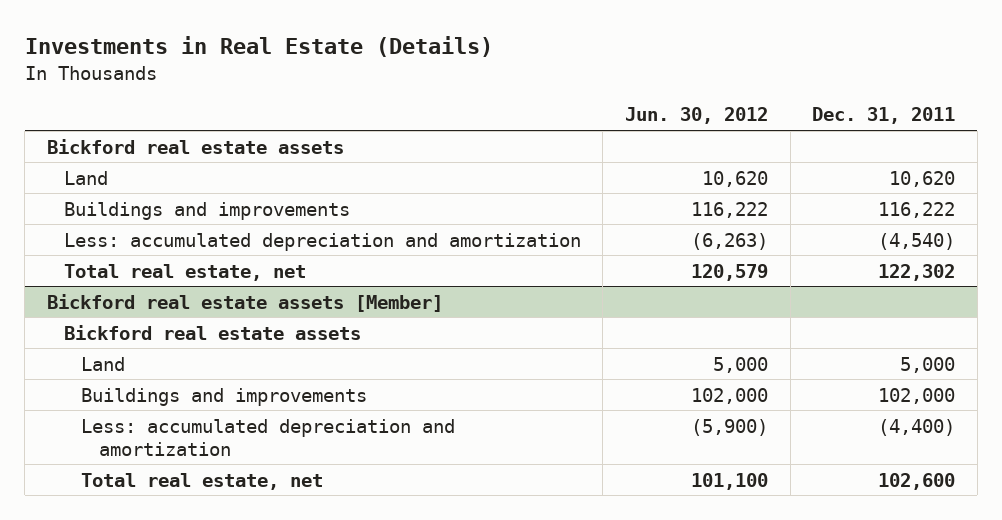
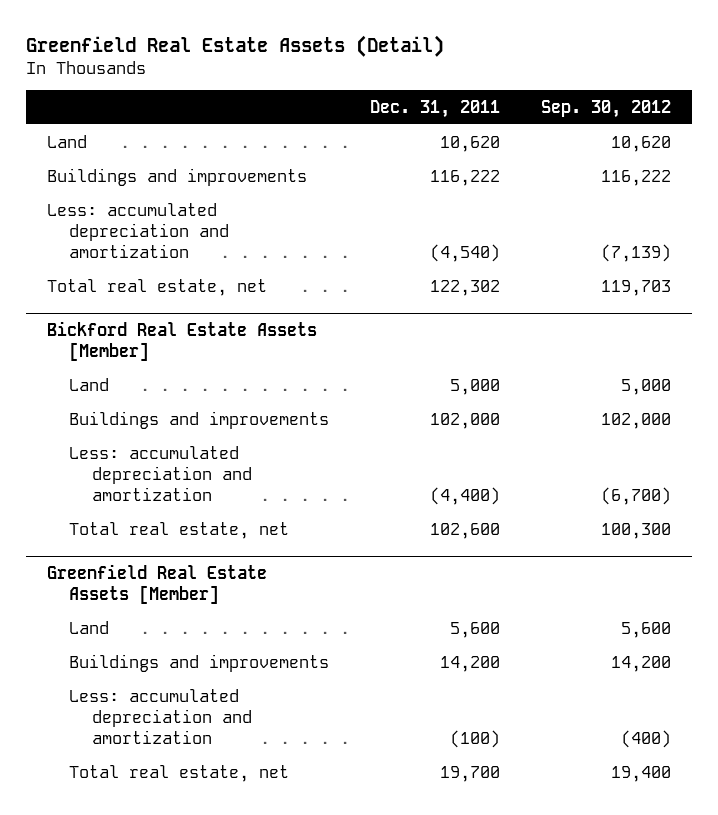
[24,36,493,58] Investments in Real Estate (Details) -> [26,34,445,57] Greenfield Real Estate Assets (Detail)
[624,107,768,125] Jun. 30, 2012 -> none
none -> [541,99,672,118] Sep. 30, 2012
[46,138,344,154] Bickford real estate assets -> none
[63,324,361,340] Bickford real estate assets -> none
[46,293,443,312] Bickford real estate assets [Member] -> [46,321,317,362] Bickford Real Estate Assets [Member]
none -> [46,564,267,605] Greenfield Real Estate Assets [Member]
none -> [69,620,110,634] Land
none -> [69,653,330,672] Buildings and improvements
none -> [69,688,252,744] Less: accumulated depreciation and amortization
none -> [69,764,290,782] Total real estate, net

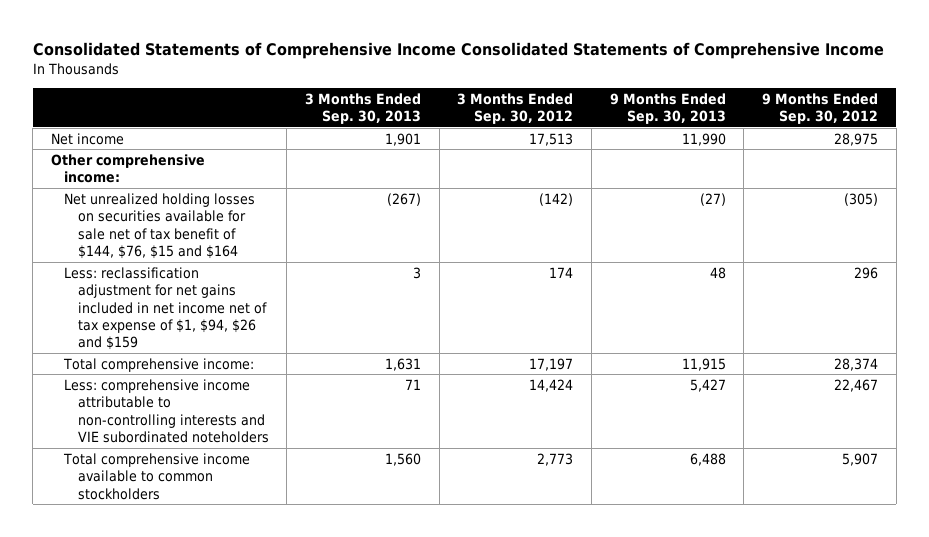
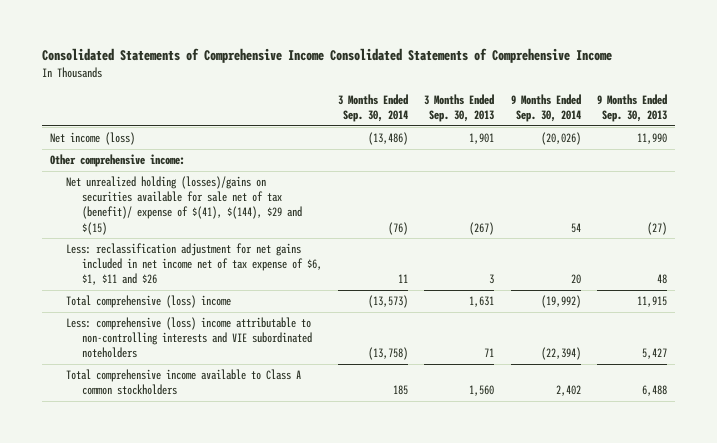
[457,92,574,124] 3 Months Ended Sep. 30, 2012 -> none
[762,92,879,124] 9 Months Ended Sep. 30, 2012 -> none
none -> [337,93,408,122] 3 Months Ended Sep. 30, 2014
none -> [510,93,581,122] 9 Months Ended Sep. 30, 2014
[50,132,124,145] Net income -> [49,132,135,146] Net income (loss)
[64,192,256,259] Net unrealized holding losses on securities available for sale net of tax benefit of $144, $76, $15 and $164 -> [65,176,302,235] Net unrealized holding (losses)/gains on securities available for sale net of tax (benefit)/ expense of $(41), $(144), $29 and $(15)
[64,266,267,351] Less: reclassification adjustment for net gains included in net income net of tax expense of $1, $94, $26 and $159 -> [65,243,322,286] Less: reclassification adjustment for net gains included in net income net of tax expense of $6, $1, $11 and $26
[63,357,255,372] Total comprehensive income: -> [65,295,231,309] Total comprehensive (loss) income
[64,378,269,443] Less: comprehensive income attributable to non-controlling interests and VIE subordinated noteholders -> [65,317,312,359] Less: comprehensive (loss) income attributable to non-controlling interests and VIE subordinated noteholders
[63,452,251,500] Total comprehensive income available to common stockholders -> [65,369,301,396] Total comprehensive income available to Class A common stockholders

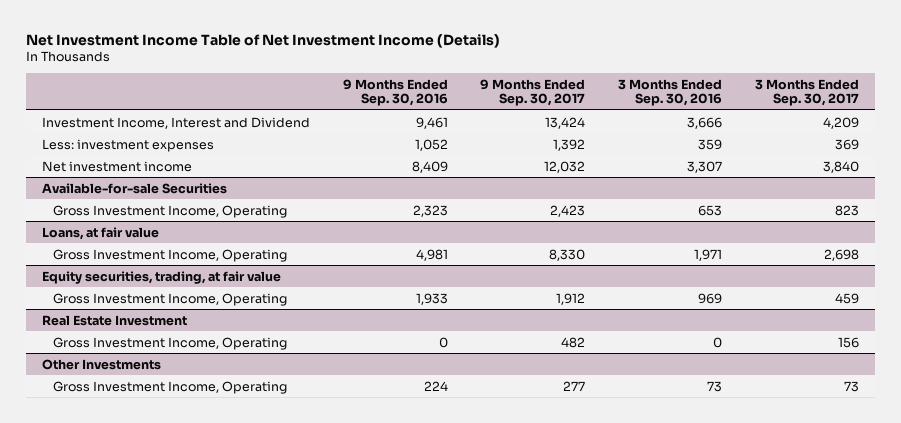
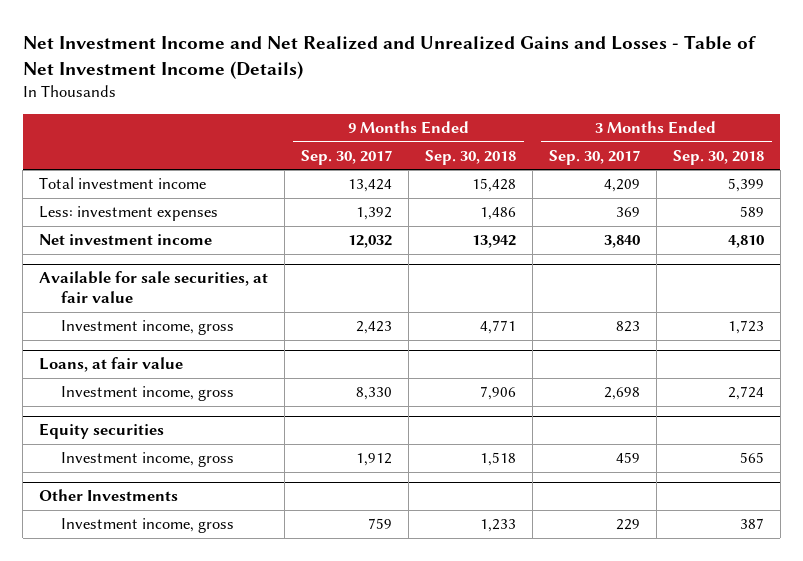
[25,33,500,48] Net Investment Income Table of Net Investment Income (Details) -> [22,34,756,79] Net Investment Income and Net Realized and Unrealized Gains and Losses - Table of Net Investment Income (Details)
[342,78,448,107] 9 Months Ended Sep. 30, 2016 -> none
[617,78,722,107] 3 Months Ended Sep. 30, 2016 -> none
none -> [425,149,517,165] Sep. 30, 2018
none -> [672,149,764,165] Sep. 30, 2018
[41,116,310,129] Investment Income, Interest and Dividend -> [39,177,207,190] Total investment income
[41,182,227,194] Available-for-sale Securities -> [39,271,269,304] Available for sale securities, at fair value
[53,204,288,218] Gross Investment Income, Operating -> [60,320,234,336] Investment income, gross
[41,270,281,284] Equity securities, trading, at fair value -> none
[41,314,187,326] Real Estate Investment -> none
[53,336,288,350] Gross Investment Income, Operating -> none
[53,248,288,262] Gross Investment Income, Operating -> [60,386,234,402] Investment income, gross
none -> [39,423,165,440] Equity securities
[53,292,288,306] Gross Investment Income, Operating -> [60,452,234,468] Investment income, gross
[53,380,288,394] Gross Investment Income, Operating -> [60,518,234,534] Investment income, gross
[563,380,586,391] 277 -> [368,518,393,530] 759
[843,380,859,392] 73 -> [616,519,641,531] 229

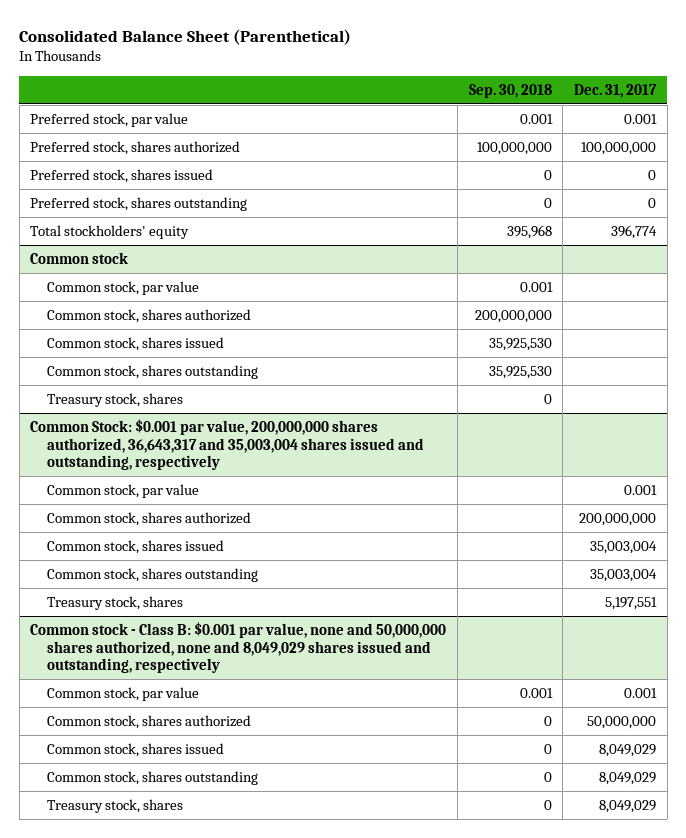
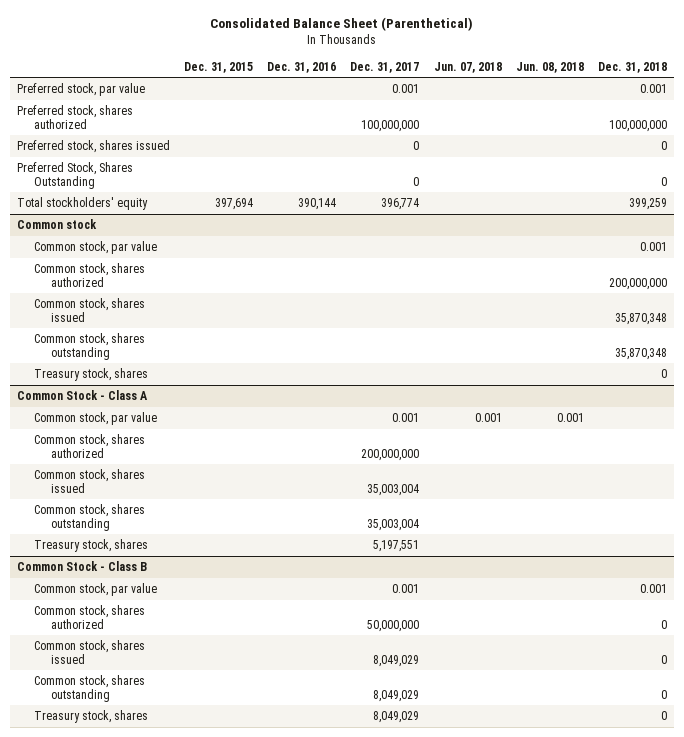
[468,83,552,98] Sep. 30, 2018 -> none
none -> [183,61,253,73] Dec. 31, 2015
none -> [267,61,337,73] Dec. 31, 2016
none -> [433,61,502,73] Jun. 07, 2018
none -> [515,61,584,73] Jun. 08, 2018
none -> [597,61,667,73] Dec. 31, 2018
[30,196,248,211] Preferred stock, shares outstanding -> [16,161,133,189] Preferred Stock, Shares Outstanding
[30,418,424,471] Common Stock: $0.001 par value, 200,000,000 shares authorized, 36,643,317 and 35,003,004 shares issued and outstanding, respectively -> [16,389,148,400] Common Stock - Class A
[30,621,447,674] Common stock - Class B: $0.001 par value, none and 50,000,000 shares authorized, none and 8,049,029 shares issued and outstanding, respectively -> [16,560,147,571] Common Stock - Class B

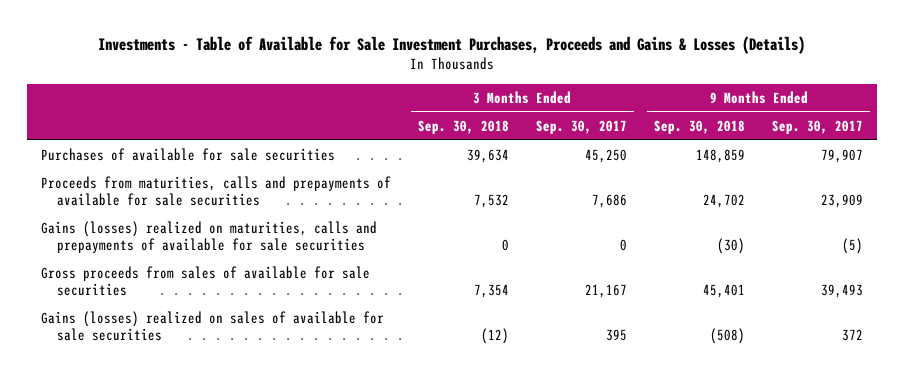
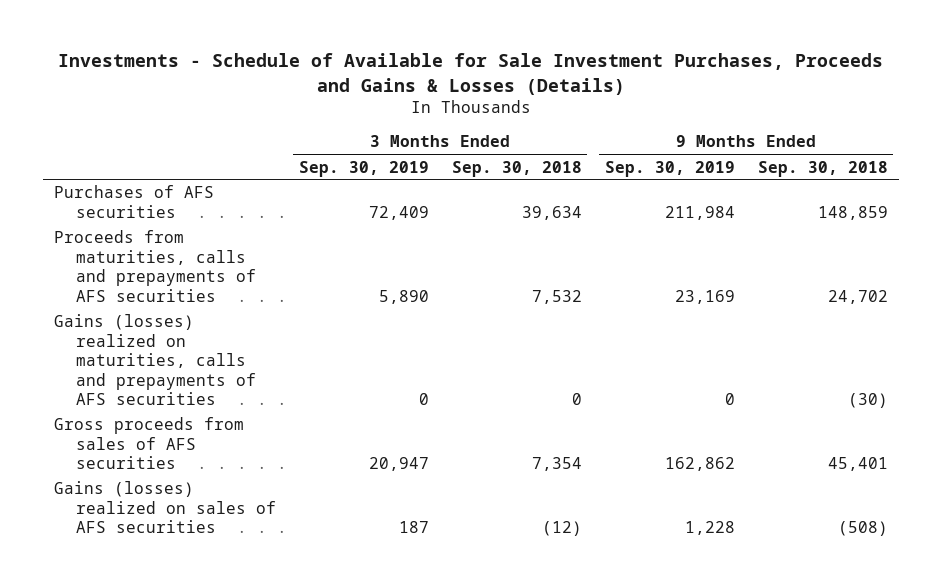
[97,35,805,54] Investments - Table of Available for Sale Investment Purchases, Proceeds and Gains & Losses (Details) -> [57,53,883,96] Investments - Schedule of Available for Sale Investment Purchases, Proceeds and Gains & Losses (Details)
[535,119,627,134] Sep. 30, 2017 -> none
[772,119,864,134] Sep. 30, 2017 -> none
none -> [298,160,429,177] Sep. 30, 2019
none -> [604,160,735,177] Sep. 30, 2019
[40,148,335,162] Purchases of available for sale securities -> [54,185,215,218] Purchases of AFS securities
[40,176,391,206] Proceeds from maturities, calls and prepayments of available for sale securities -> [54,230,256,302] Proceeds from maturities, calls and prepayments of AFS securities
[40,221,377,253] Gains (losses) realized on maturities, calls and prepayments of available for sale securities -> [54,314,256,406] Gains (losses) realized on maturities, calls and prepayments of AFS securities
[40,266,370,296] Gross proceeds from sales of available for sale securities -> [54,417,245,470] Gross proceeds from sales of AFS securities
[40,311,384,341] Gains (losses) realized on sales of available for sale securities -> [54,481,276,534] Gains (losses) realized on sales of AFS securities

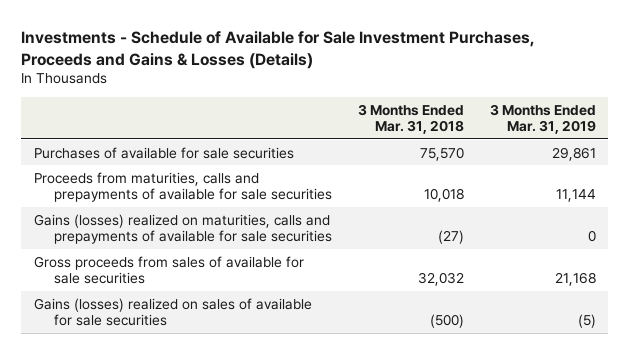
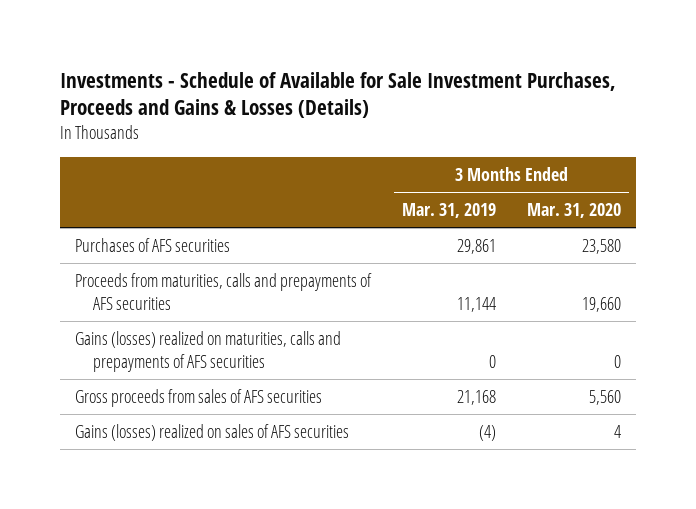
[358,103,465,135] 3 Months Ended Mar. 31, 2018 -> none
none -> [526,203,621,219] Mar. 31, 2020
[34,146,295,159] Purchases of available for sale securities -> [75,237,231,252] Purchases of AFS securities
[34,171,333,203] Proceeds from maturities, calls and prepayments of available for sale securities -> [75,272,373,310] Proceeds from maturities, calls and prepayments of AFS securities
[34,213,333,245] Gains (losses) realized on maturities, calls and prepayments of available for sale securities -> [75,330,342,372] Gains (losses) realized on maturities, calls and prepayments of AFS securities
[34,255,305,285] Gross proceeds from sales of available for sale securities -> [75,388,323,407] Gross proceeds from sales of AFS securities
[34,297,313,327] Gains (losses) realized on sales of available for sale securities -> [75,423,350,441] Gains (losses) realized on sales of AFS securities
[577,314,596,329] (5) -> [479,424,497,441] (4)

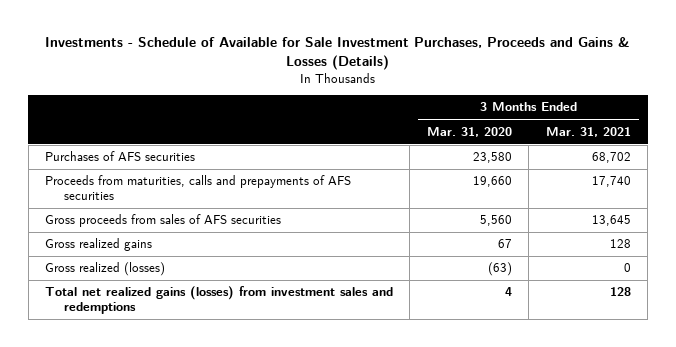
[402,203,497,219] Mar. 31, 2019 -> none
none -> [545,126,631,137] Mar. 31, 2021
[75,330,342,372] Gains (losses) realized on maturities, calls and prepayments of AFS securities -> none
none -> [45,238,153,252] Gross realized gains
none -> [45,262,166,277] Gross realized (losses)
[75,423,350,441] Gains (losses) realized on sales of AFS securities -> [45,286,394,315] Total net realized gains (losses) from investment sales and redemptions

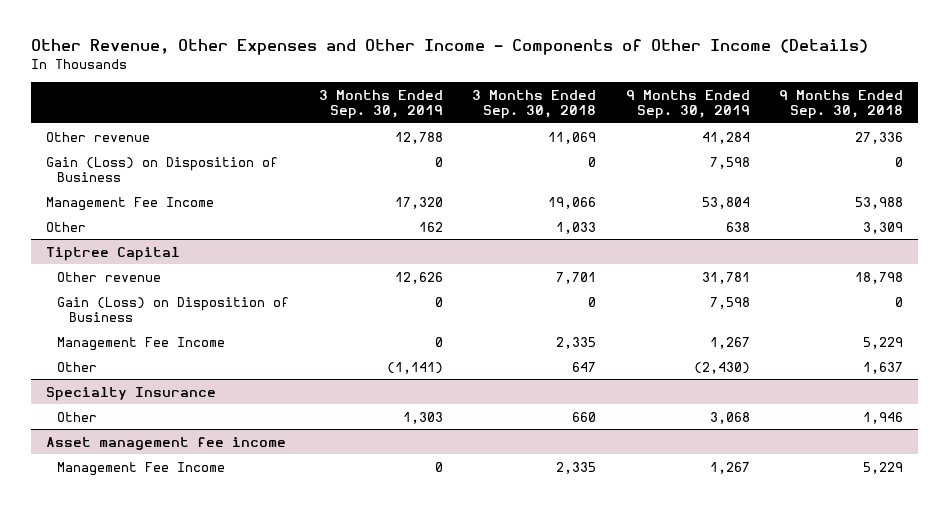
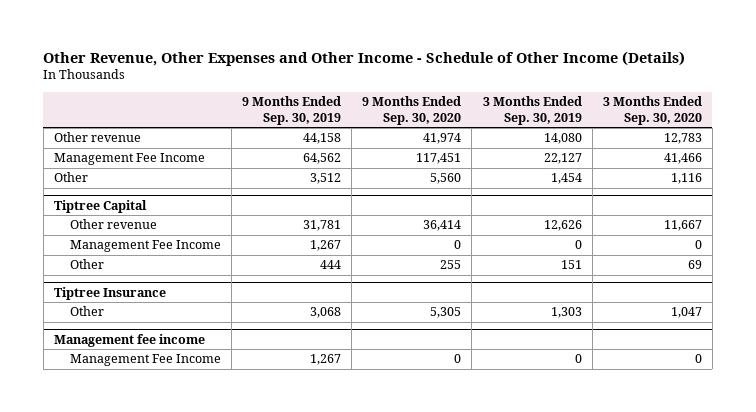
[31,39,869,56] Other Revenue, Other Expenses and Other Income - Components of Other Income (Details) -> [43,50,686,66] Other Revenue, Other Expenses and Other Income - Schedule of Other Income (Details)
[472,89,597,119] 3 Months Ended Sep. 30, 2018 -> none
[779,89,904,119] 9 Months Ended Sep. 30, 2018 -> none
none -> [362,96,462,125] 9 Months Ended Sep. 30, 2020
none -> [602,96,702,125] 3 Months Ended Sep. 30, 2020
[45,156,278,182] Gain (Loss) on Disposition of Business -> none
[394,131,443,144] 12,788 -> [543,133,582,145] 14,080
[701,131,750,144] 41,284 -> [303,133,342,145] 44,158
[394,196,443,209] 17,320 -> [543,153,582,165] 22,127
[701,196,750,209] 53,804 -> [303,153,342,165] 64,562
[418,221,443,232] 162 -> [550,173,582,185] 1,454
[725,221,750,232] 638 -> [310,173,342,185] 3,512
[57,296,290,322] Gain (Loss) on Disposition of Business -> none
[45,386,216,401] Specialty Insurance -> none
[386,361,443,374] (1,141) -> [560,260,582,270] 151
[693,361,750,374] (2,430) -> [320,260,342,270] 444
none -> [53,287,166,301] Tiptree Insurance
[45,436,286,450] Asset management fee income -> [53,334,205,348] Management fee income

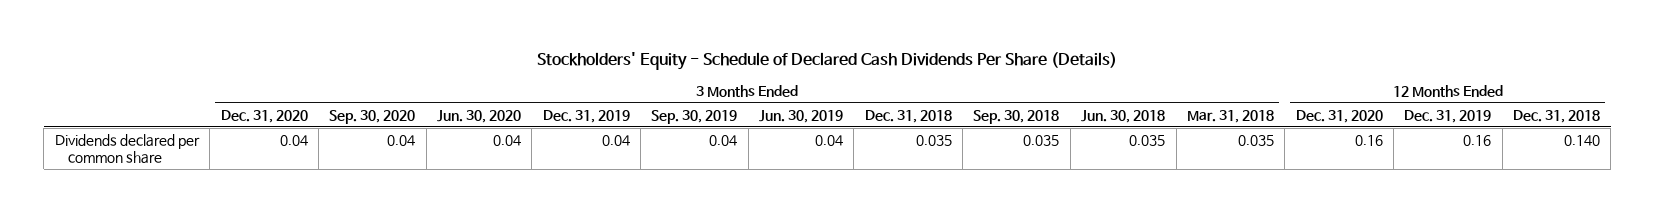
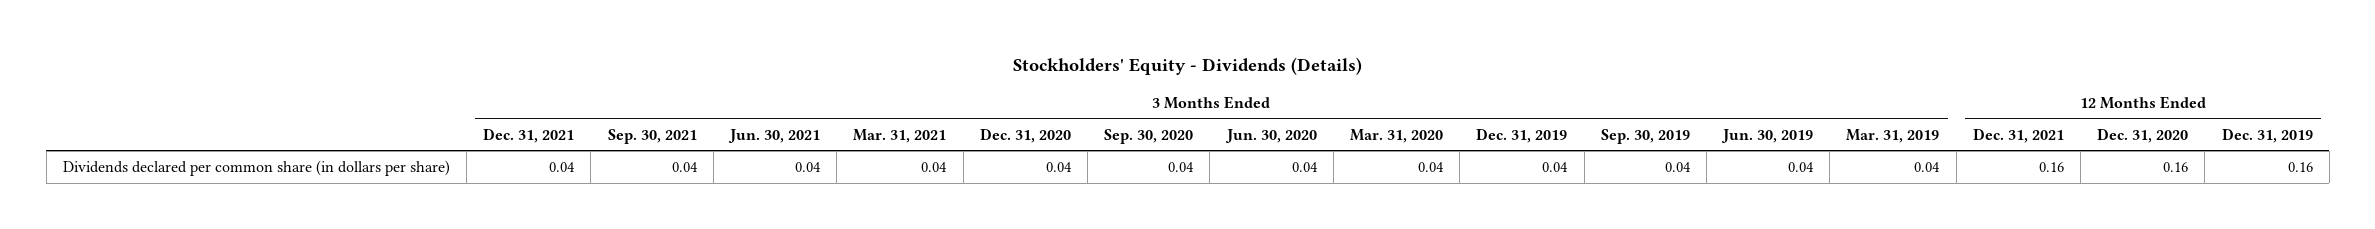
[537,52,1118,71] Stockholders' Equity - Schedule of Declared Cash Dividends Per Share (Details) -> [1012,57,1362,76] Stockholders' Equity - Dividends (Details)
[864,109,952,123] Dec. 31, 2018 -> none
[973,109,1060,124] Sep. 30, 2018 -> none
[1081,109,1166,123] Jun. 30, 2018 -> none
[1186,109,1274,123] Mar. 31, 2018 -> none
[1513,109,1601,123] Dec. 31, 2018 -> none
none -> [483,127,575,143] Dec. 31, 2021
none -> [607,128,697,144] Sep. 30, 2021
none -> [727,128,820,143] Jun. 30, 2021
none -> [853,128,947,143] Mar. 31, 2021
none -> [1349,128,1443,143] Mar. 31, 2020
none -> [1846,128,1940,143] Mar. 31, 2019
none -> [1972,127,2064,143] Dec. 31, 2021
[54,133,200,165] Dividends declared per common share -> [62,160,450,177] Dividends declared per common share (in dollars per share)

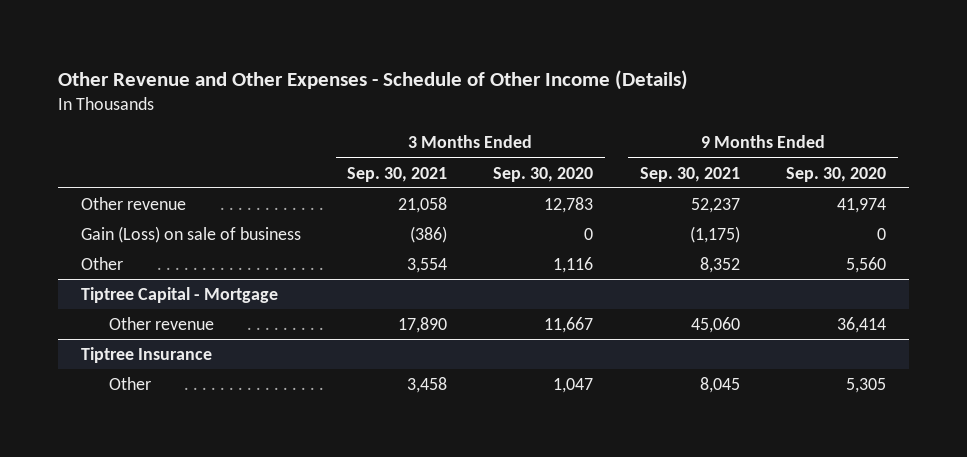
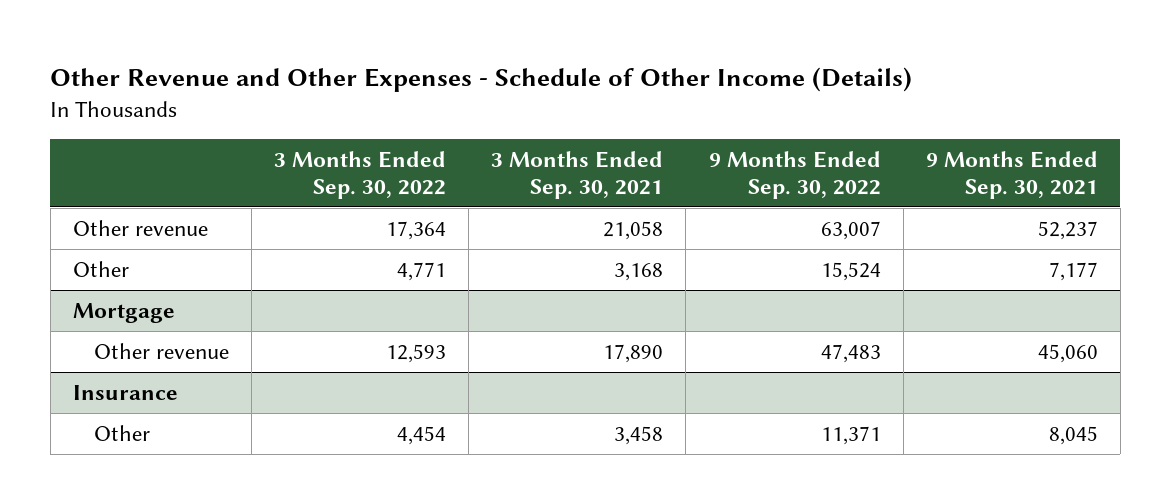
[493,166,594,182] Sep. 30, 2020 -> none
[786,166,887,182] Sep. 30, 2020 -> none
none -> [274,151,447,199] 3 Months Ended Sep. 30, 2022
none -> [708,151,881,199] 9 Months Ended Sep. 30, 2022
[80,225,301,243] Gain (Loss) on sale of business -> none
[407,257,448,273] 3,554 -> [614,262,664,281] 3,168
[699,256,740,273] 8,352 -> [1048,261,1098,281] 7,177
[80,286,278,303] Tiptree Capital - Mortgage -> [72,302,175,323] Mortgage
[80,346,212,363] Tiptree Insurance -> [72,384,178,400] Insurance

